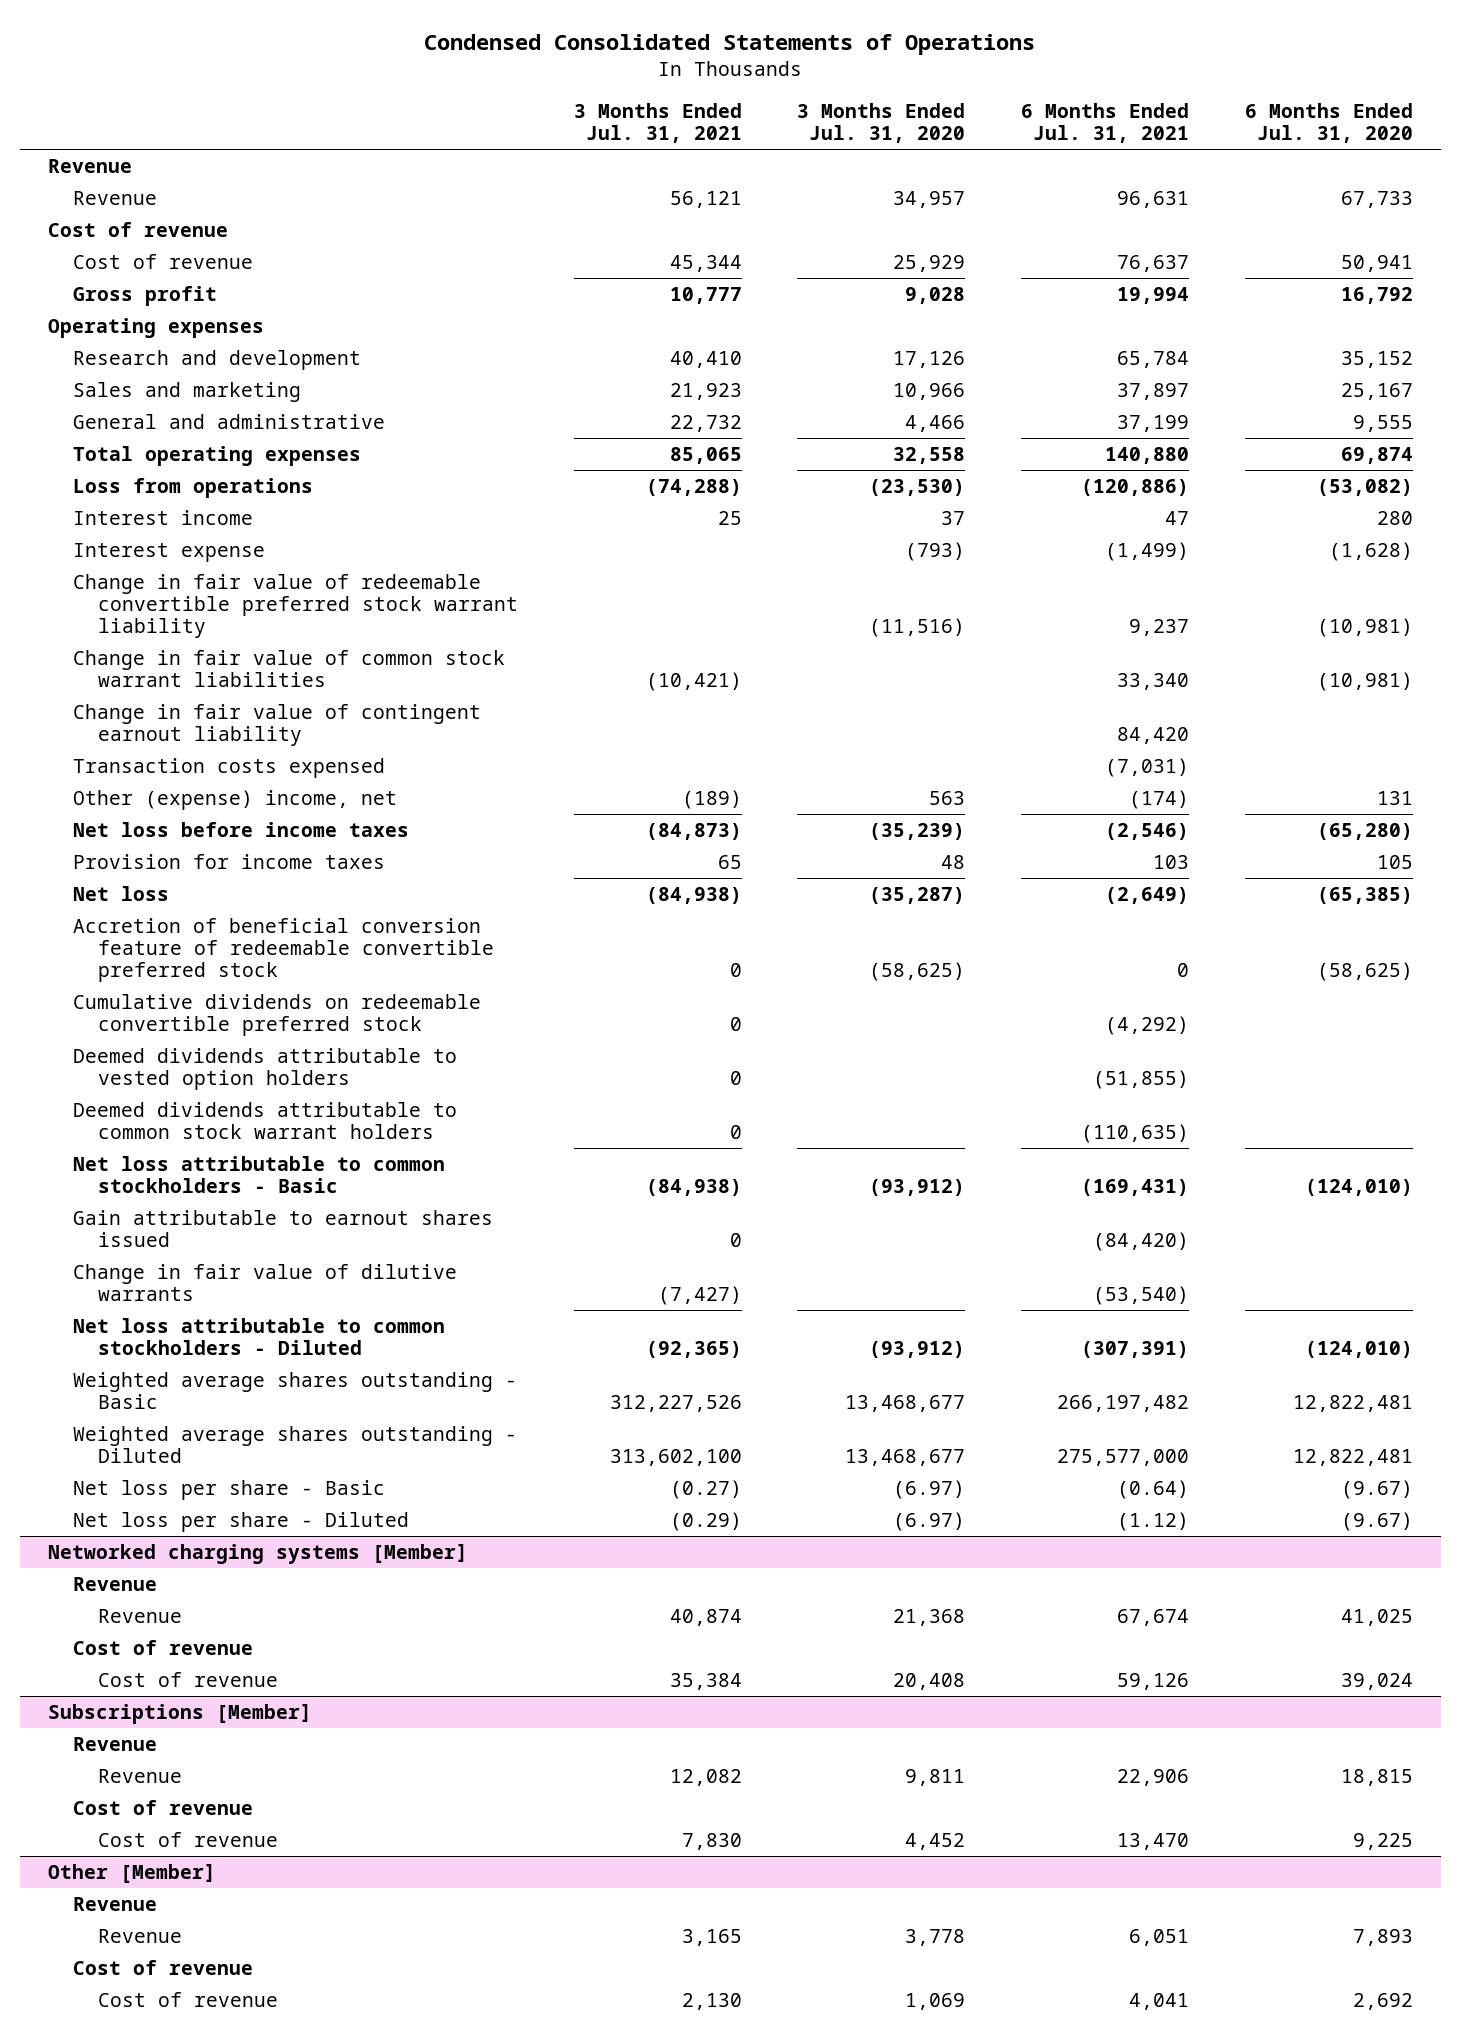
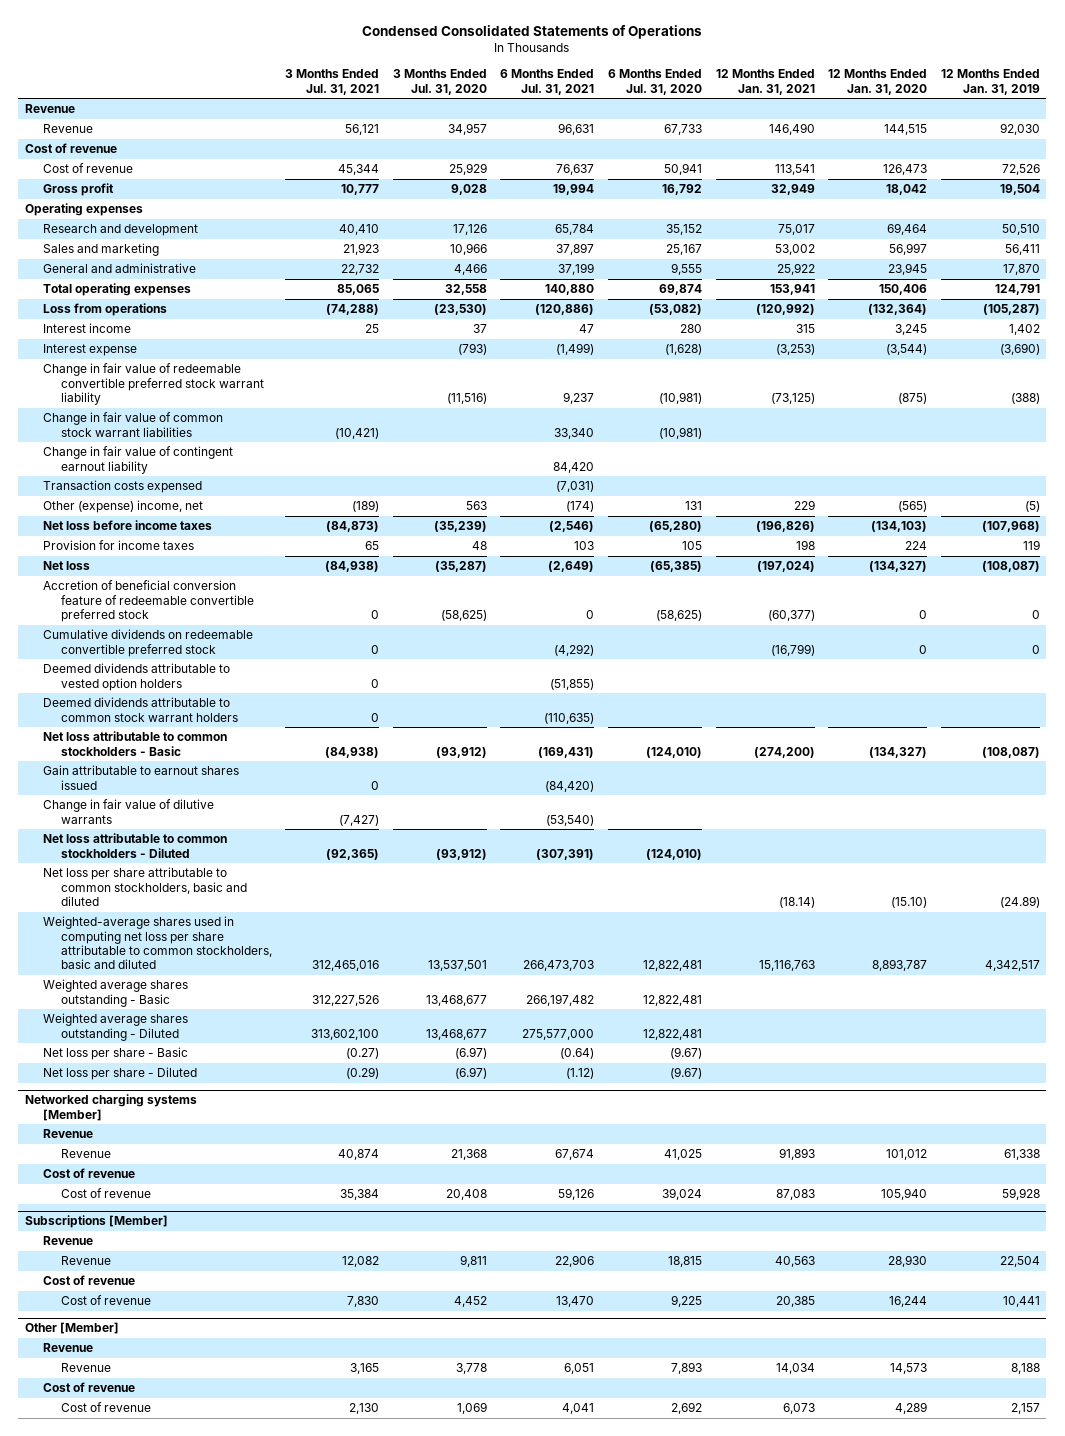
none -> [715,69,815,95] 12 Months Ended Jan. 31, 2021
none -> [828,69,928,95] 12 Months Ended Jan. 31, 2020
none -> [940,69,1040,95] 12 Months Ended Jan. 31, 2019
none -> [42,867,247,906] Net loss per share attributable to common stockholders, basic and diluted
none -> [42,916,272,970] Weighted-average shares used in computing net loss per share attributable to common stockholders, basic and diluted

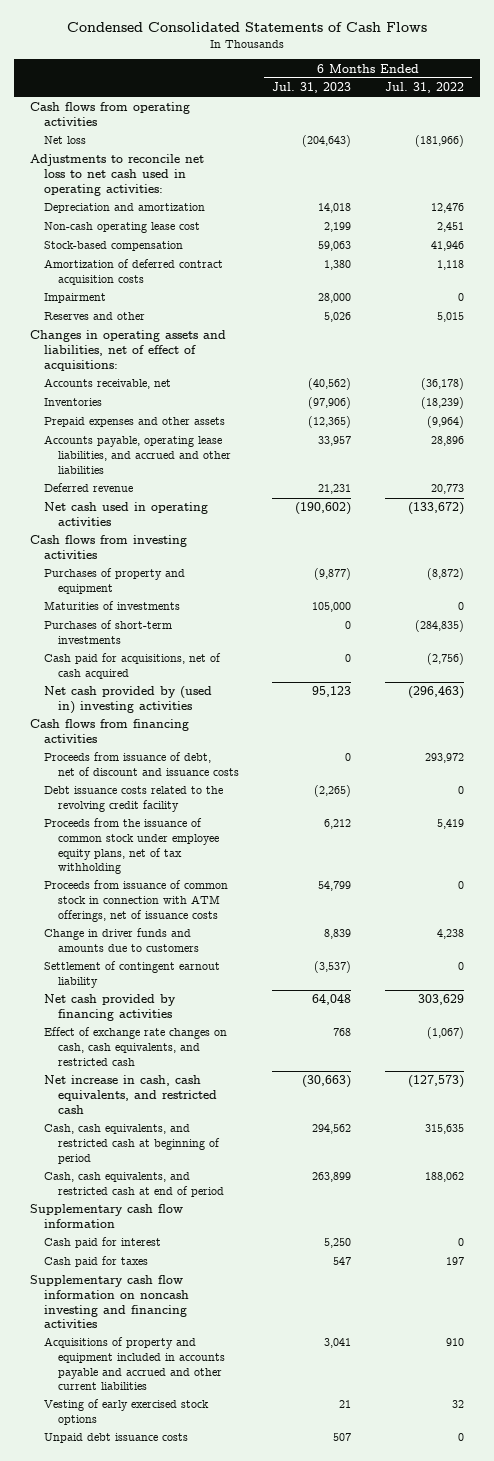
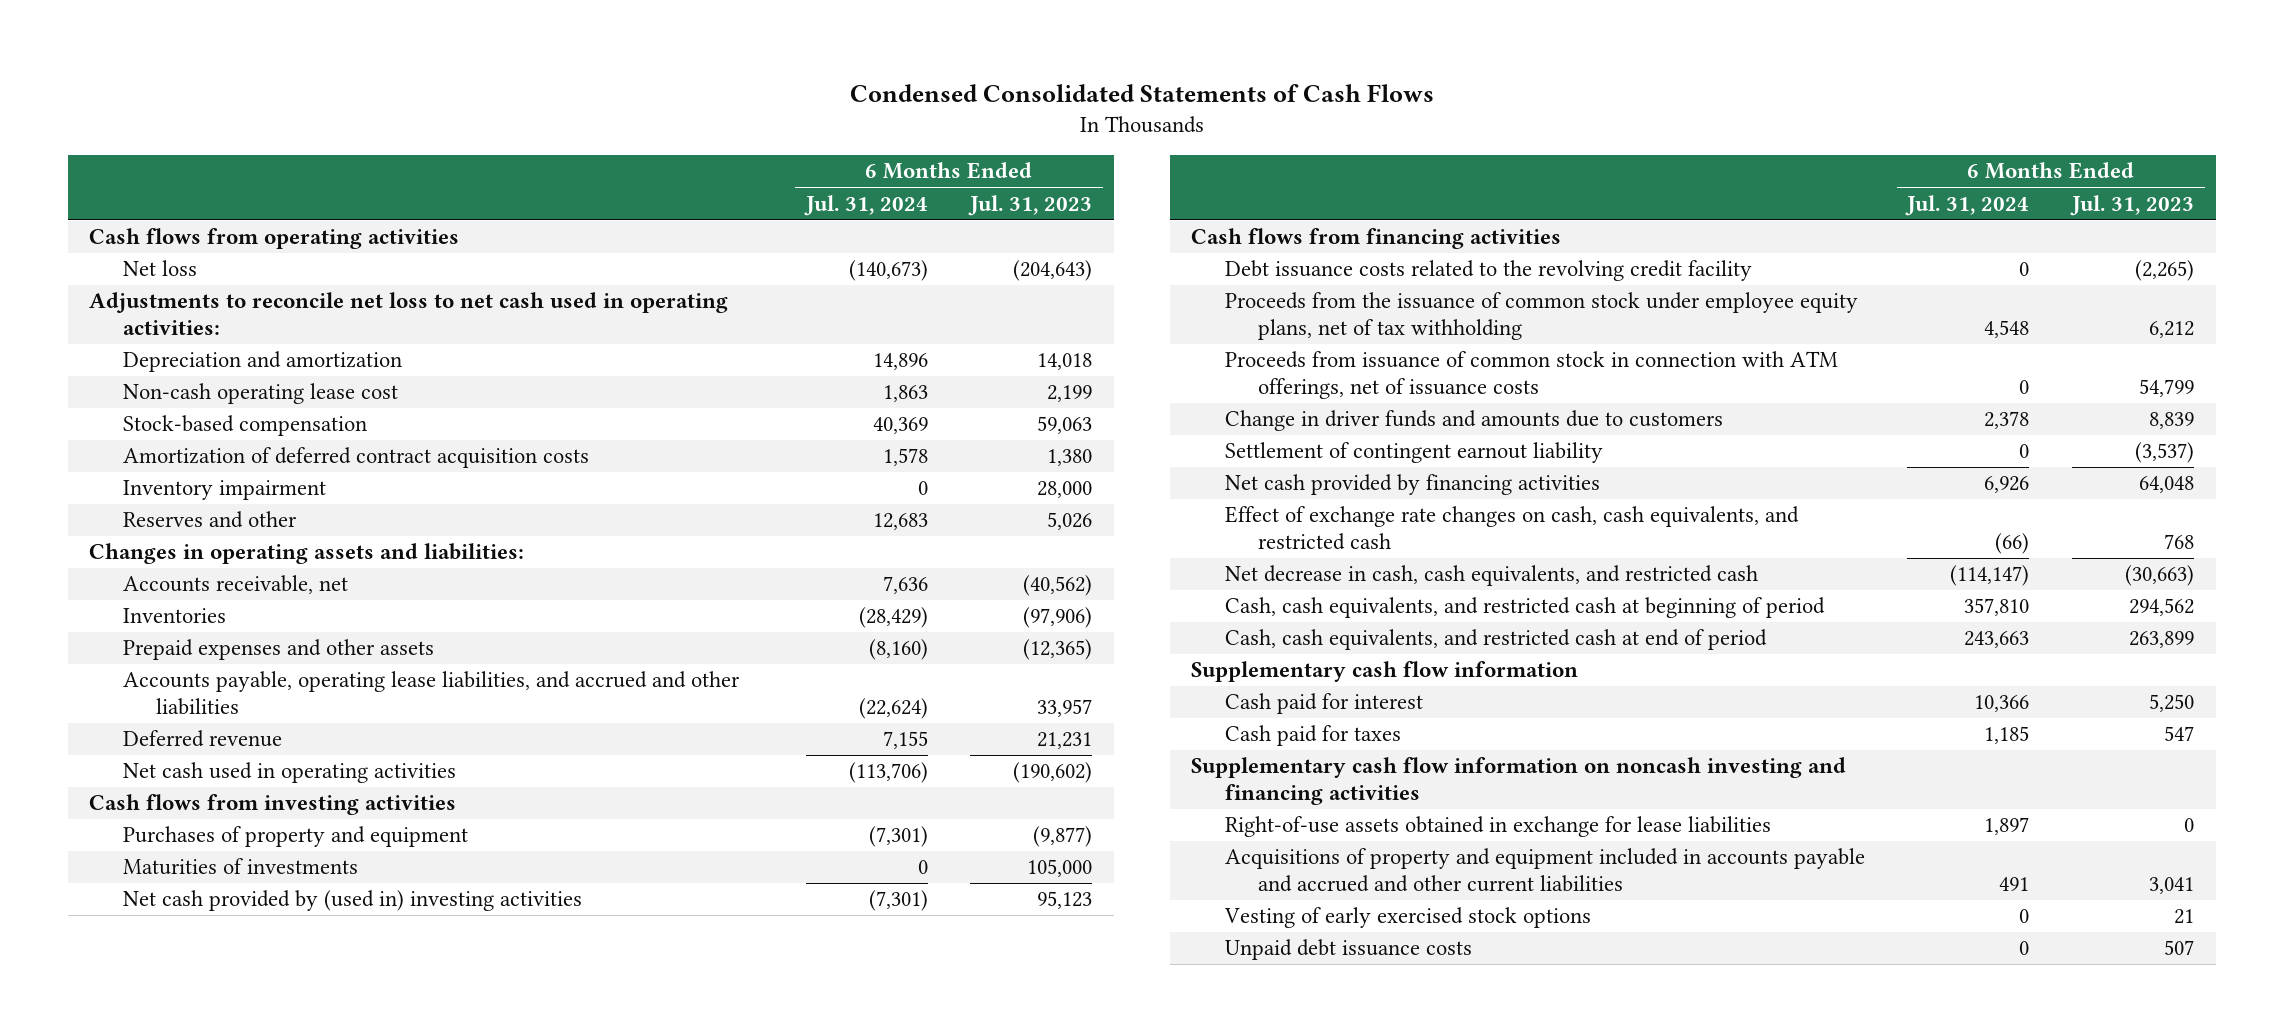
[384,82,464,94] Jul. 31, 2022 -> none
none -> [803,194,928,216] Jul. 31, 2024
[44,293,107,304] Impairment -> [122,480,326,501] Inventory impairment
[30,330,227,371] Changes in operating assets and liabilities, net of effect of acquisitions: -> [88,543,524,565] Changes in operating assets and liabilities:
[44,620,173,644] Purchases of short-term investments -> none
[44,653,222,679] Cash paid for acquisitions, net of cash acquired -> none
[44,752,240,776] Proceeds from issuance of debt, net of discount and issuance costs -> none
[44,1075,218,1114] Net increase in cash, cash equivalents, and restricted cash -> [1224,565,1758,587] Net decrease in cash, cash equivalents, and restricted cash
none -> [1224,816,1771,838] Right-of-use assets obtained in exchange for lease liabilities

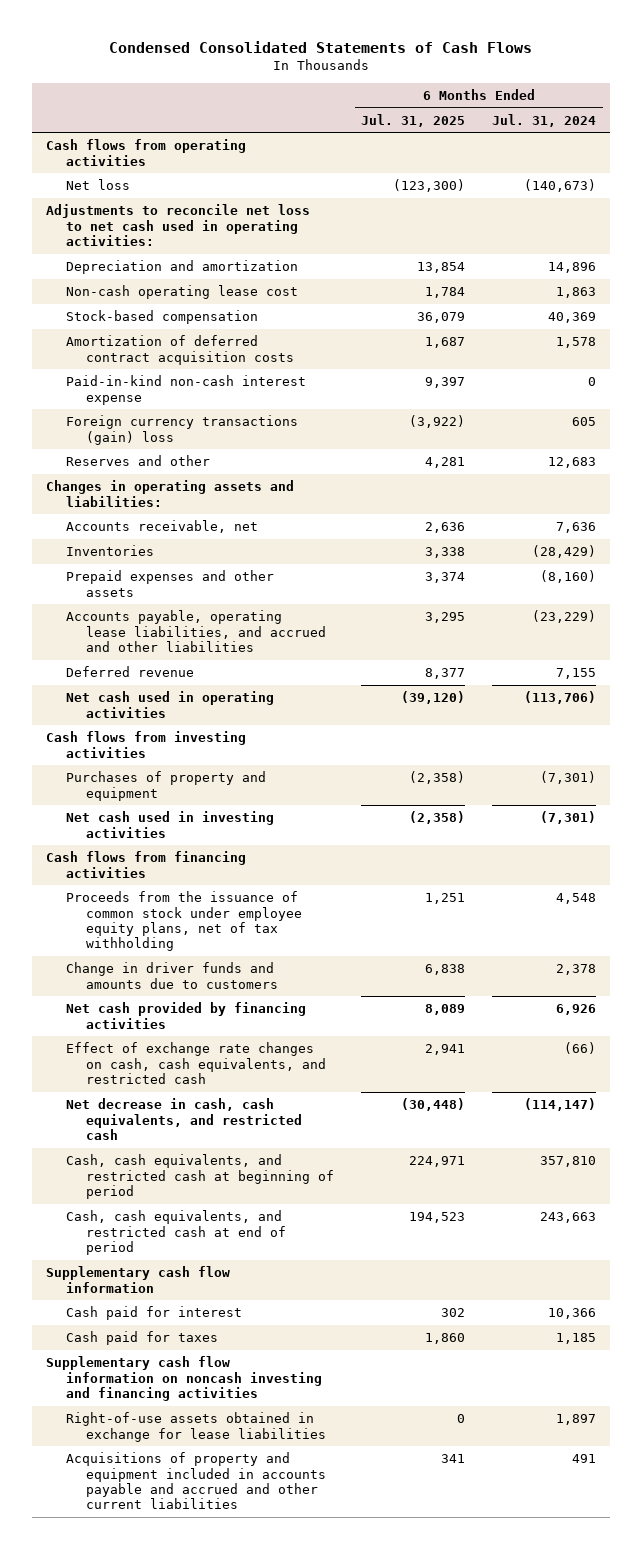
[968,194,1093,216] Jul. 31, 2023 -> none
none -> [361,113,466,127] Jul. 31, 2025
[122,480,326,501] Inventory impairment -> none
none -> [66,375,307,405] Paid-in-kind non-cash interest expense
none -> [66,415,299,445] Foreign currency transactions (gain) loss
[858,697,928,719] (22,624) -> [532,610,597,624] (23,229)
[122,858,358,876] Maturities of investments -> none
[122,890,582,912] Net cash provided by (used in) investing activities -> [66,811,275,838] Net cash used in investing activities
[1224,260,1752,282] Debt issuance costs related to the revolving credit facility -> none
[1224,351,1838,399] Proceeds from issuance of common stock in connection with ATM offerings, net of issuance costs -> none
[1224,442,1603,464] Settlement of contingent earnout liability -> none
[1223,907,1591,929] Vesting of early exercised stock options -> none
[1224,939,1472,961] Unpaid debt issuance costs -> none

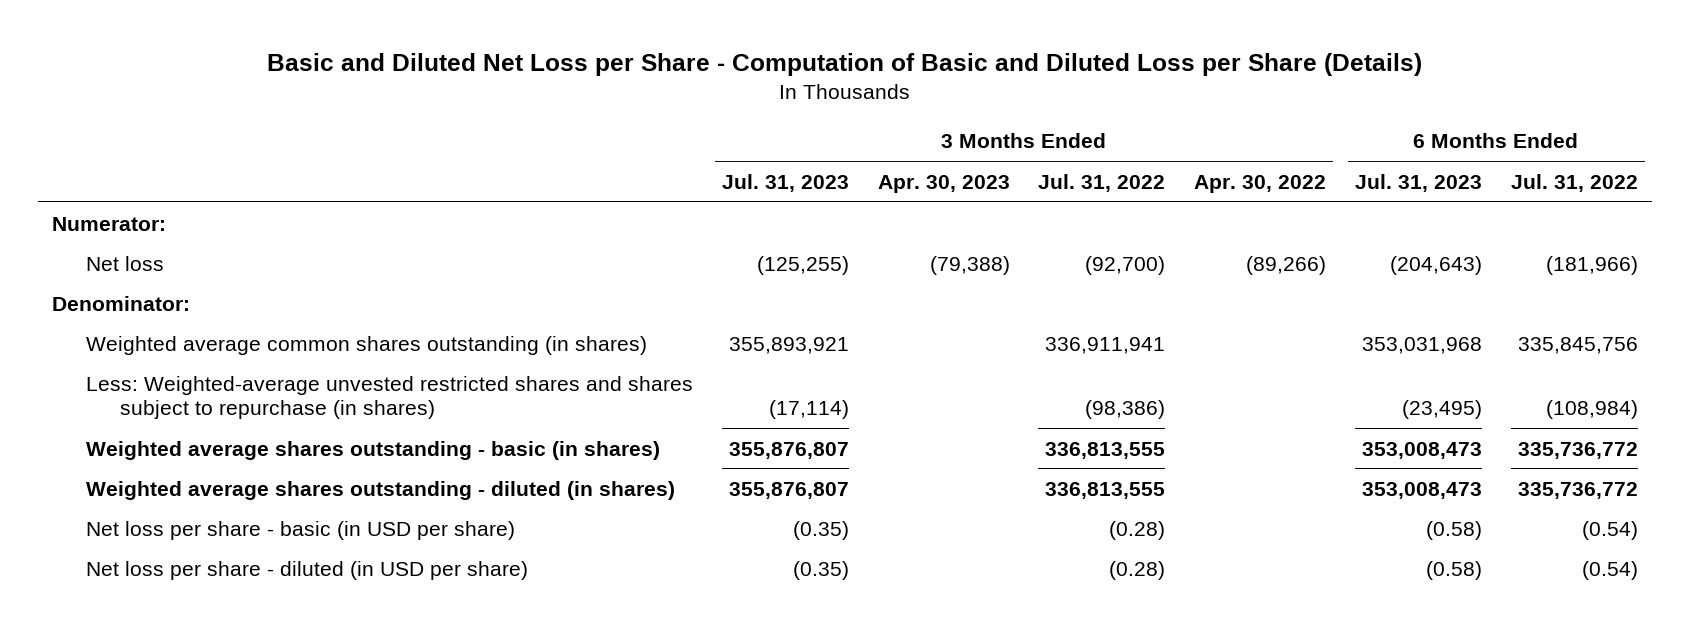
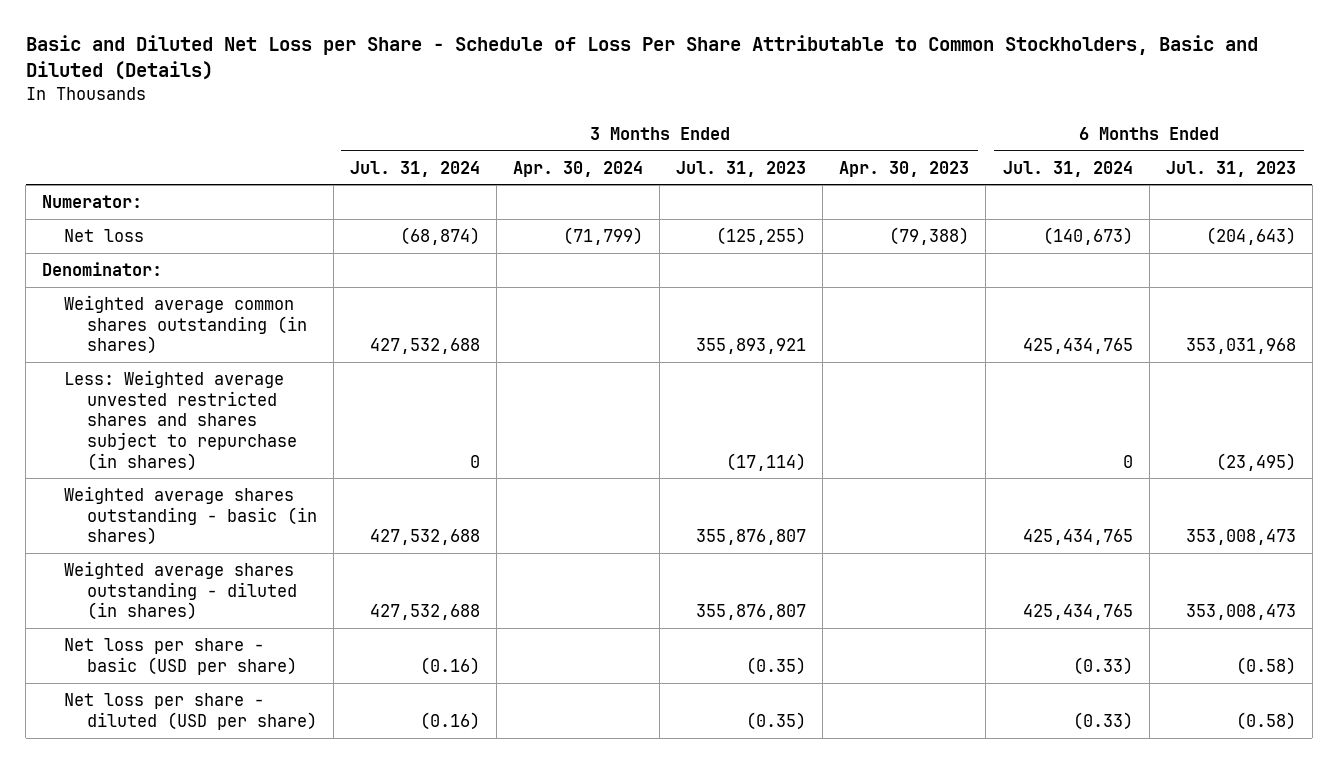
[267,52,1423,76] Basic and Diluted Net Loss per Share - Computation of Basic and Diluted Loss per Share (Details) -> [25,35,1258,81] Basic and Diluted Net Loss per Share - Schedule of Loss Per Share Attributable to Common Stockholders, Basic and Diluted (Details)
[1038,173,1166,192] Jul. 31, 2022 -> none
[1194,174,1327,193] Apr. 30, 2022 -> none
[1510,173,1638,192] Jul. 31, 2022 -> none
none -> [349,160,480,177] Jul. 31, 2024
none -> [512,160,643,177] Apr. 30, 2024
none -> [1002,160,1133,177] Jul. 31, 2024
[86,375,694,419] Less: Weighted-average unvested restricted shares and shares subject to repurchase (in shares) -> [64,370,297,471] Less: Weighted average unvested restricted shares and shares subject to repurchase (in shares)
[86,520,516,540] Net loss per share - basic (in USD per share) -> [64,638,297,675] Net loss per share - basic (USD per share)
[86,560,529,580] Net loss per share - diluted (in USD per share) -> [64,693,317,730] Net loss per share - diluted (USD per share)

